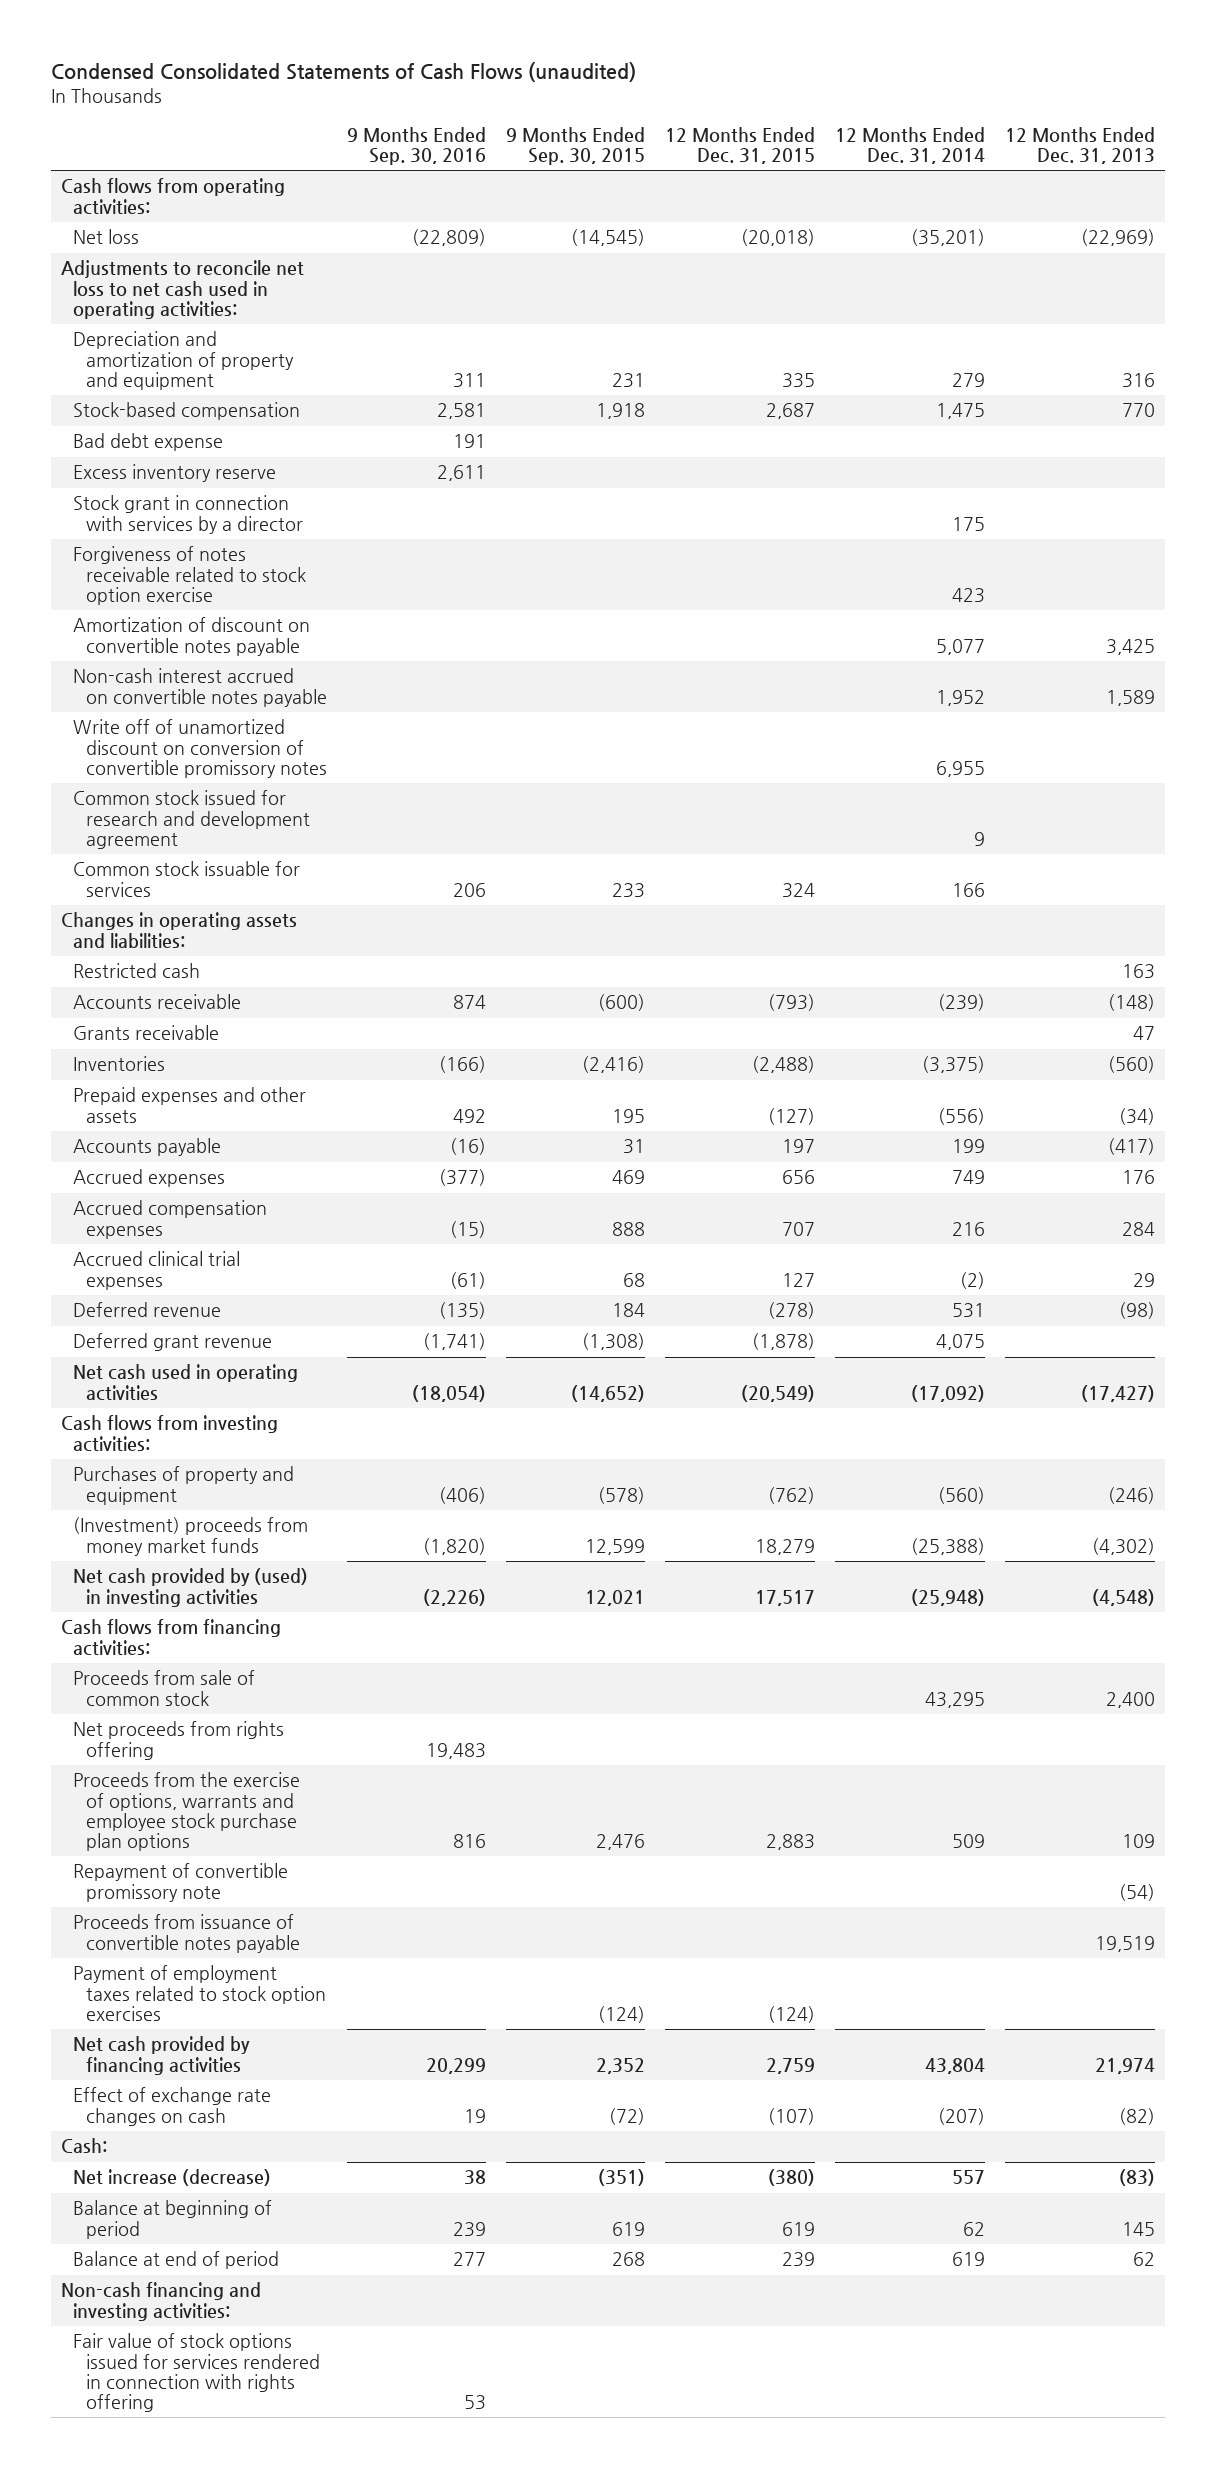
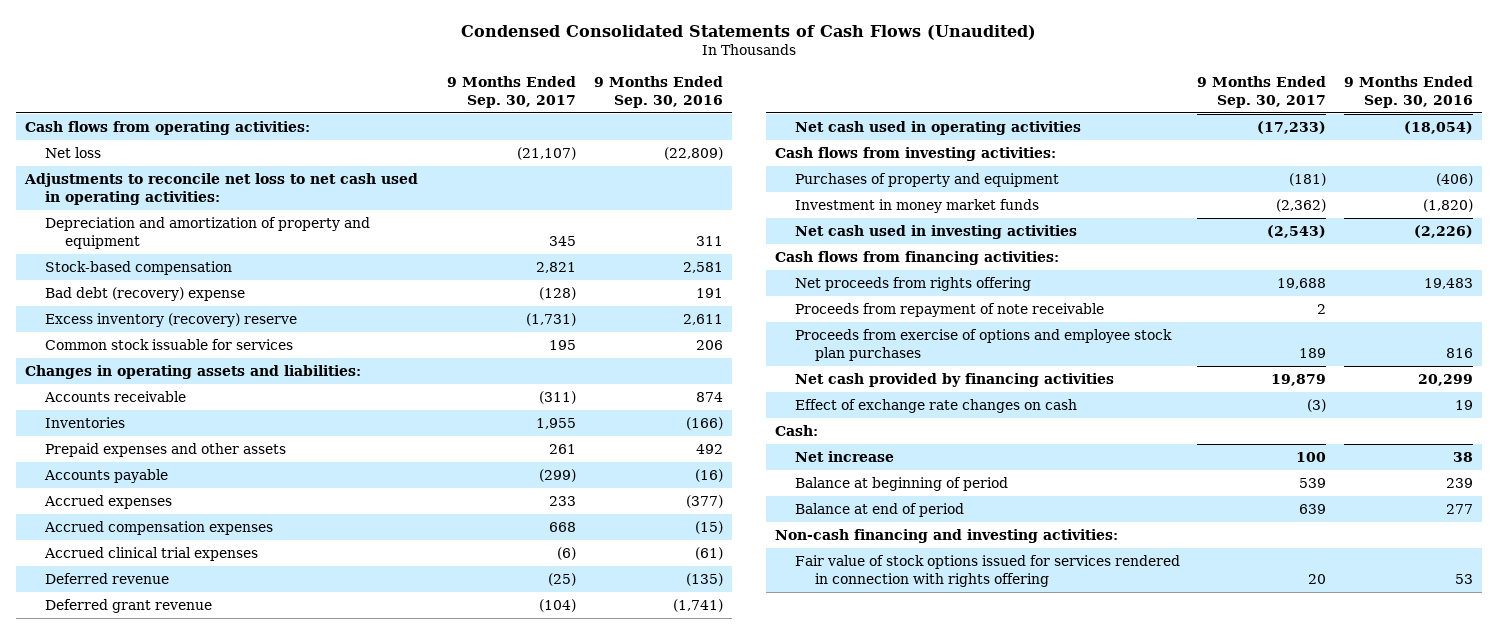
[50,62,636,83] Condensed Consolidated Statements of Cash Flows (unaudited) -> [460,25,1036,41] Condensed Consolidated Statements of Cash Flows (Unaudited)
[506,126,646,166] 9 Months Ended Sep. 30, 2015 -> none
[665,126,816,165] 12 Months Ended Dec. 31, 2015 -> none
[835,126,986,165] 12 Months Ended Dec. 31, 2014 -> none
[1005,126,1156,165] 12 Months Ended Dec. 31, 2013 -> none
none -> [447,76,577,108] 9 Months Ended Sep. 30, 2017
[73,495,304,534] Stock grant in connection with services by a director -> none
[73,546,307,605] Forgiveness of notes receivable related to stock option exercise -> none
[73,617,311,656] Amortization of discount on convertible notes payable -> none
[73,668,328,707] Non-cash interest accrued on convertible notes payable -> none
[73,719,328,778] Write off of unamortized discount on conversion of convertible promissory notes -> none
[73,790,311,849] Common stock issued for research and development agreement -> none
[73,433,224,452] Bad debt expense -> [44,287,245,302] Bad debt (recovery) expense
[73,464,277,483] Excess inventory reserve -> [44,313,297,328] Excess inventory (recovery) reserve
[73,963,201,979] Restricted cash -> none
[73,1025,220,1041] Grants receivable -> none
[73,1517,309,1556] (Investment) proceeds from money market funds -> [794,199,1039,214] Investment in money market funds
[73,1568,309,1607] Net cash provided by (used) in investing activities -> [794,225,1077,240] Net cash used in investing activities
[73,1670,256,1706] Proceeds from sale of common stock -> none
[73,1863,289,1902] Repayment of convertible promissory note -> none
[73,1914,301,1953] Proceeds from issuance of convertible notes payable -> none
[73,1965,327,2021] Payment of employment taxes related to stock option exercises -> none
none -> [794,303,1104,318] Proceeds from repayment of note receivable
[73,1772,301,1852] Proceeds from the exercise of options, warrants and employee stock purchase plan options -> [794,329,1172,361] Proceeds from exercise of options and employee stock plan purchases
[73,2169,272,2187] Net increase (decrease) -> [794,451,894,463] Net increase

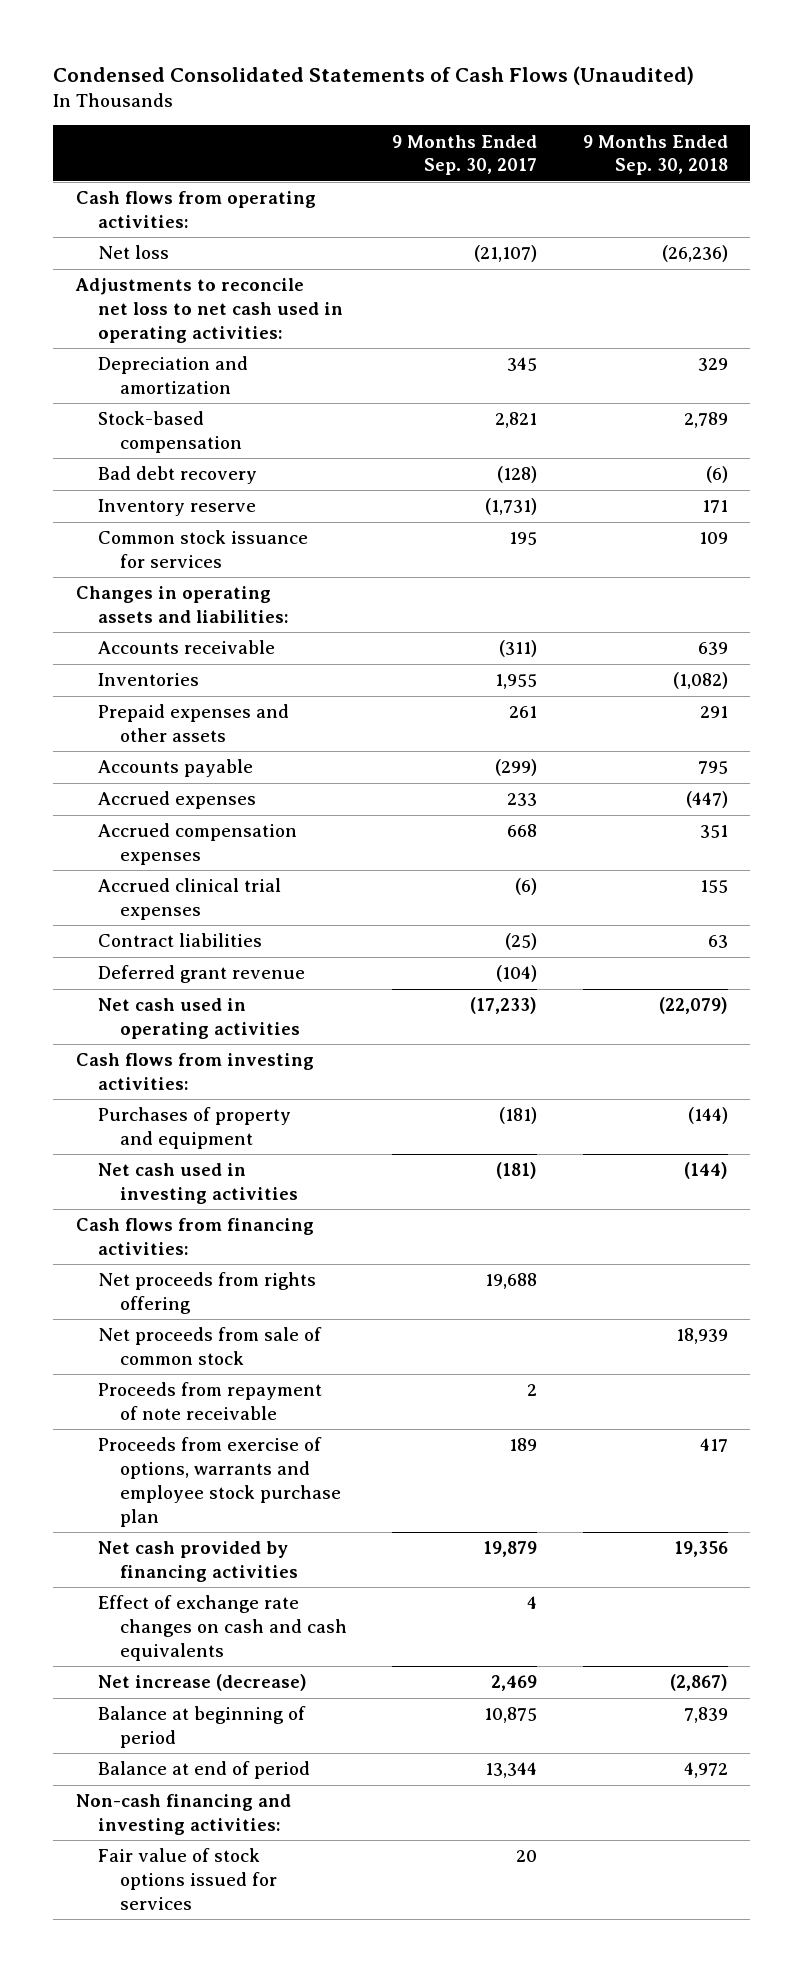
[593,76,723,108] 9 Months Ended Sep. 30, 2016 -> none
none -> [582,134,728,176] 9 Months Ended Sep. 30, 2018
[44,217,370,249] Depreciation and amortization of property and equipment -> [98,356,249,394] Depreciation and amortization
[44,287,245,302] Bad debt (recovery) expense -> [98,466,258,485] Bad debt recovery
[44,313,297,328] Excess inventory (recovery) reserve -> [98,499,257,517] Inventory reserve
[44,339,293,351] Common stock issuable for services -> [98,530,309,568] Common stock issuance for services
[44,573,169,585] Deferred revenue -> none
none -> [98,933,263,948] Contract liabilities
[794,199,1039,214] Investment in money market funds -> none
[1267,225,1327,239] (2,543) -> [496,1162,538,1180] (181)
none -> [98,1327,323,1365] Net proceeds from sale of common stock
[794,329,1172,361] Proceeds from exercise of options and employee stock plan purchases -> [98,1437,342,1527] Proceeds from exercise of options, warrants and employee stock purchase plan
[774,425,818,437] Cash: -> none
[794,399,1077,414] Effect of exchange rate changes on cash -> [98,1595,348,1661] Effect of exchange rate changes on cash and cash equivalents
[1307,399,1327,413] (3) -> [527,1596,538,1610] 4
[794,451,894,463] Net increase -> [98,1674,308,1692] Net increase (decrease)
[1296,452,1327,463] 100 -> [491,1675,538,1692] 2,469
[1299,478,1327,489] 539 -> [484,1707,538,1724] 10,875
[1299,504,1327,515] 639 -> [485,1762,538,1779] 13,344
[794,555,1180,587] Fair value of stock options issued for services rendered in connection with rights offering -> [98,1848,278,1910] Fair value of stock options issued for services

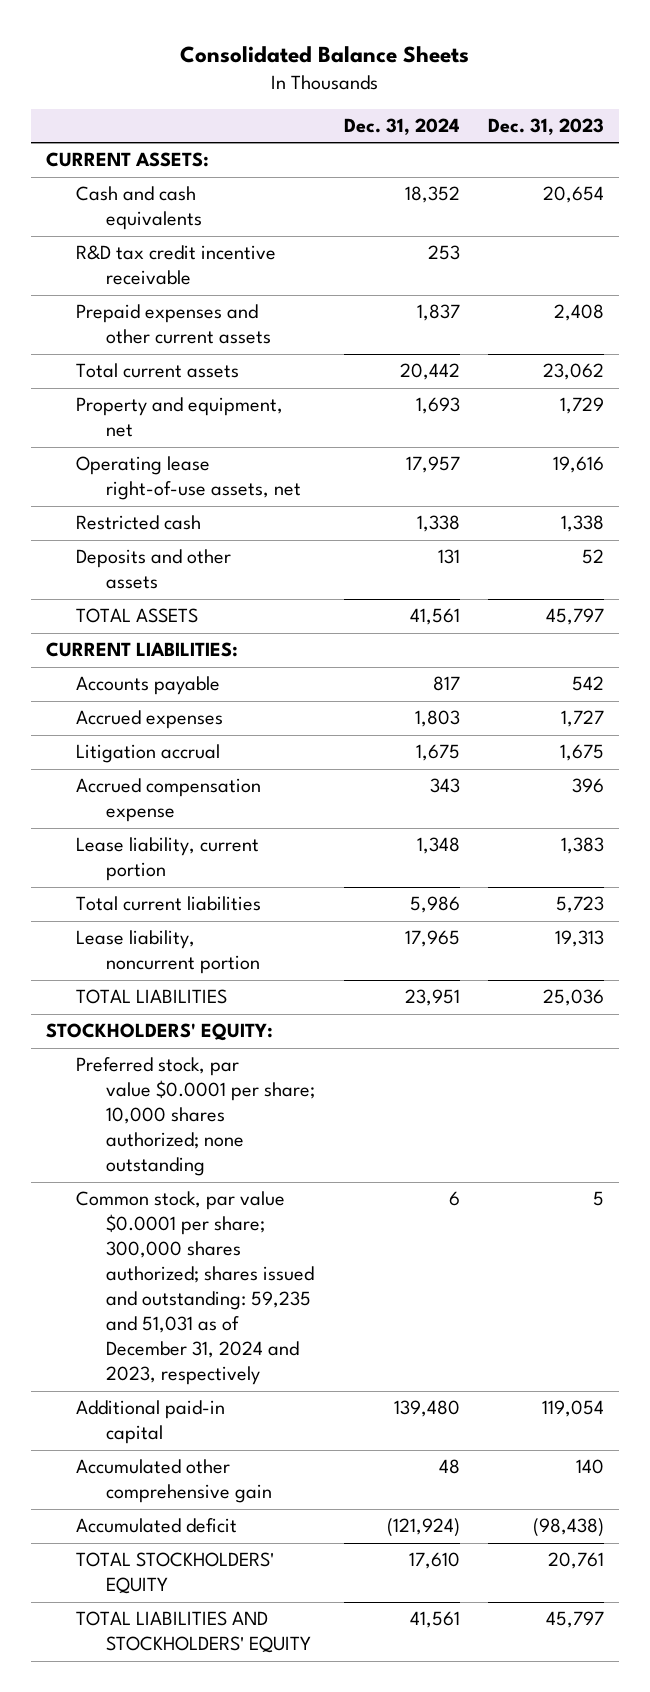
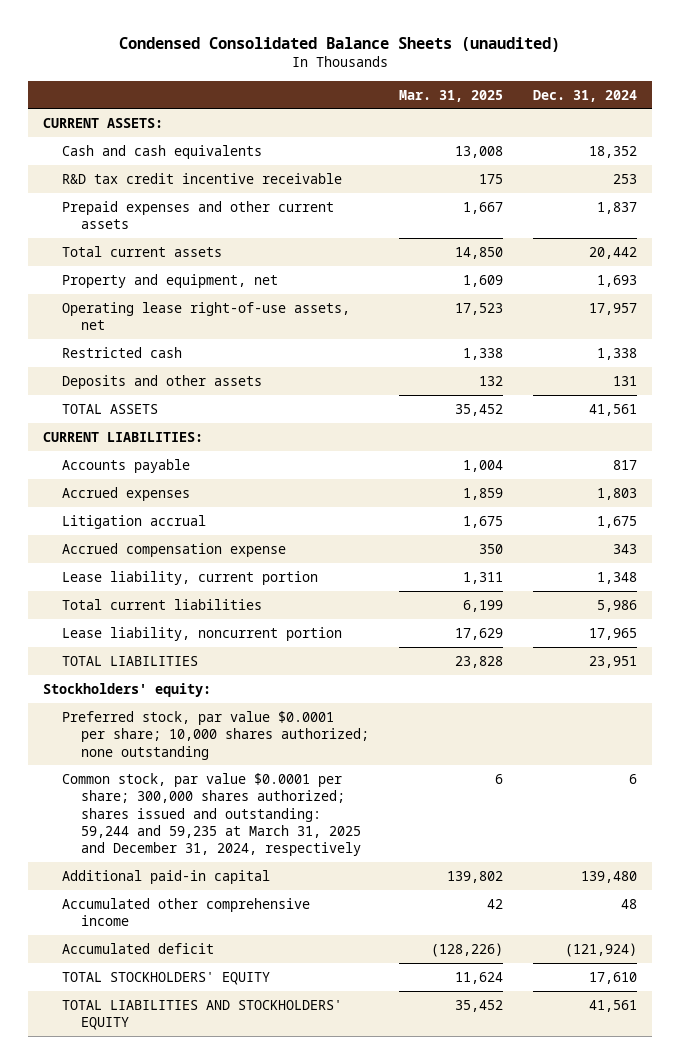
[179,46,469,64] Consolidated Balance Sheets -> [119,37,561,53] Condensed Consolidated Balance Sheets (unaudited)
[488,118,605,136] Dec. 31, 2023 -> none
none -> [398,89,503,102] Mar. 31, 2025
[45,1023,273,1042] STOCKHOLDERS' EQUITY: -> [43,682,212,697] Stockholders' equity:
[75,1191,314,1386] Common stock, par value $0.0001 per share; 300,000 shares authorized; shares issued and outstanding: 59,235 and 51,031 as of December 31, 2024 and 2023, respectively -> [62,772,362,857] Common stock, par value $0.0001 per share; 300,000 shares authorized; shares issued and outstanding: 59,244 and 59,235 at March 31, 2025 and December 31, 2024, respectively
[75,1459,272,1504] Accumulated other comprehensive gain -> [62,897,311,927] Accumulated other comprehensive income

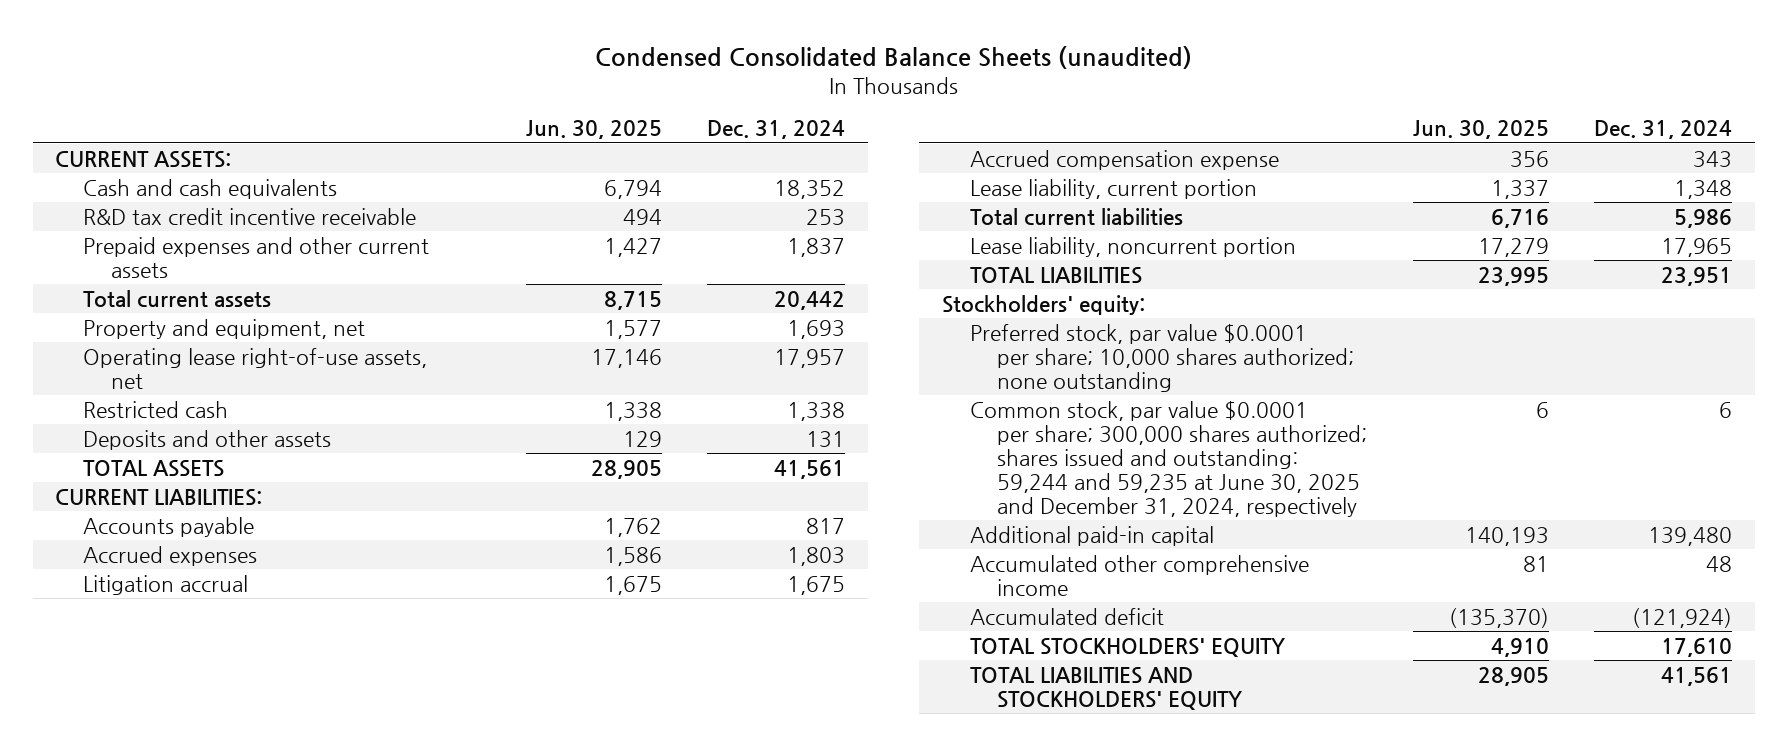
[398,89,503,102] Mar. 31, 2025 -> none
none -> [525,120,662,140] Jun. 30, 2025
[62,772,362,857] Common stock, par value $0.0001 per share; 300,000 shares authorized; shares issued and outstanding: 59,244 and 59,235 at March 31, 2025 and December 31, 2024, respectively -> [969,400,1368,517] Common stock, par value $0.0001 per share; 300,000 shares authorized; shares issued and outstanding: 59,244 and 59,235 at June 30, 2025 and December 31, 2024, respectively

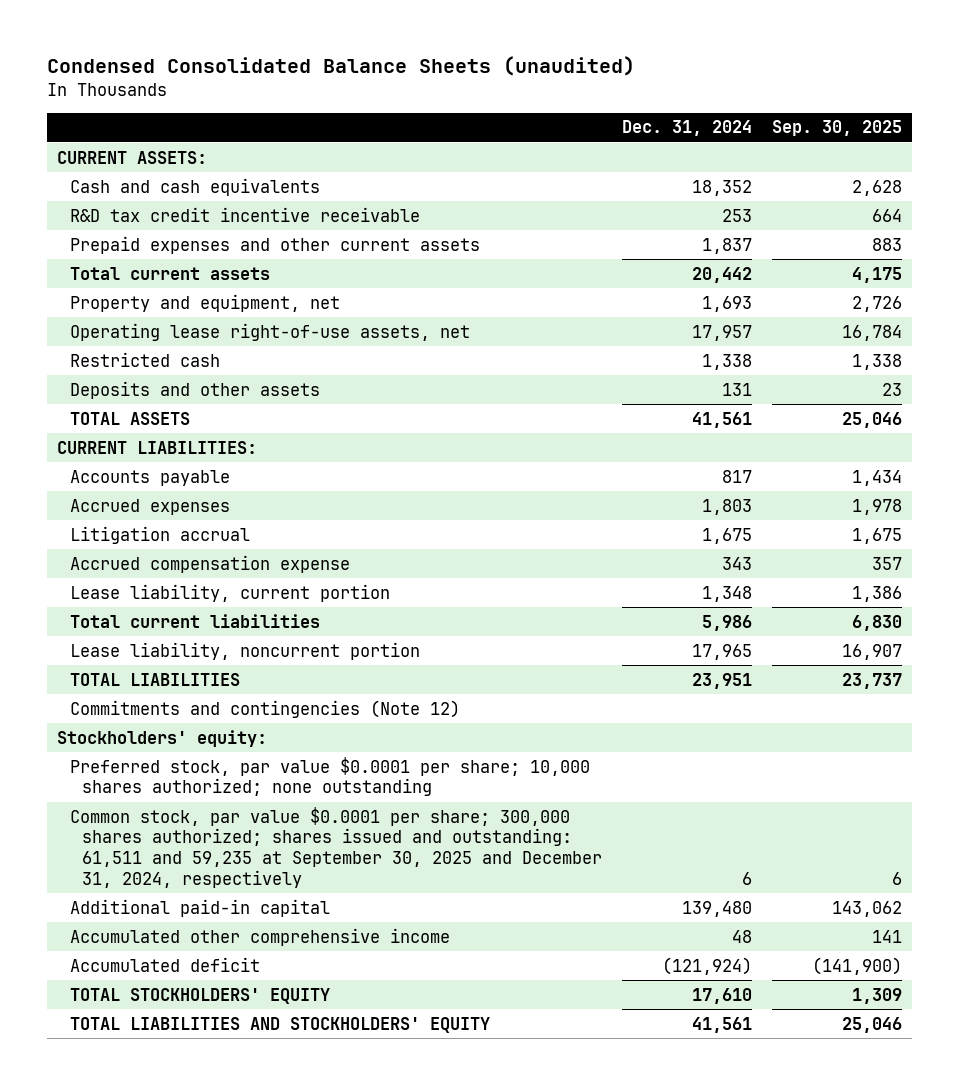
[525,120,662,140] Jun. 30, 2025 -> none
none -> [772,120,903,137] Sep. 30, 2025
none -> [69,699,460,718] Commitments and contingencies (Note 12)
[969,400,1368,517] Common stock, par value $0.0001 per share; 300,000 shares authorized; shares issued and outstanding: 59,244 and 59,235 at June 30, 2025 and December 31, 2024, respectively -> [69,806,603,888] Common stock, par value $0.0001 per share; 300,000 shares authorized; shares issued and outstanding: 61,511 and 59,235 at September 30, 2025 and December 31, 2024, respectively

